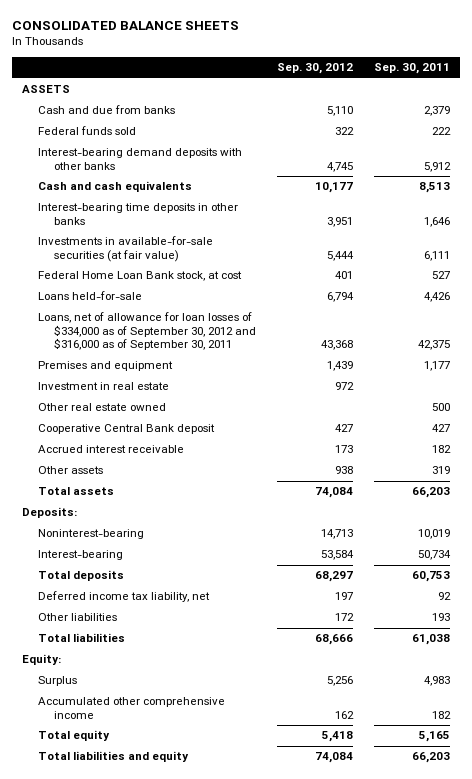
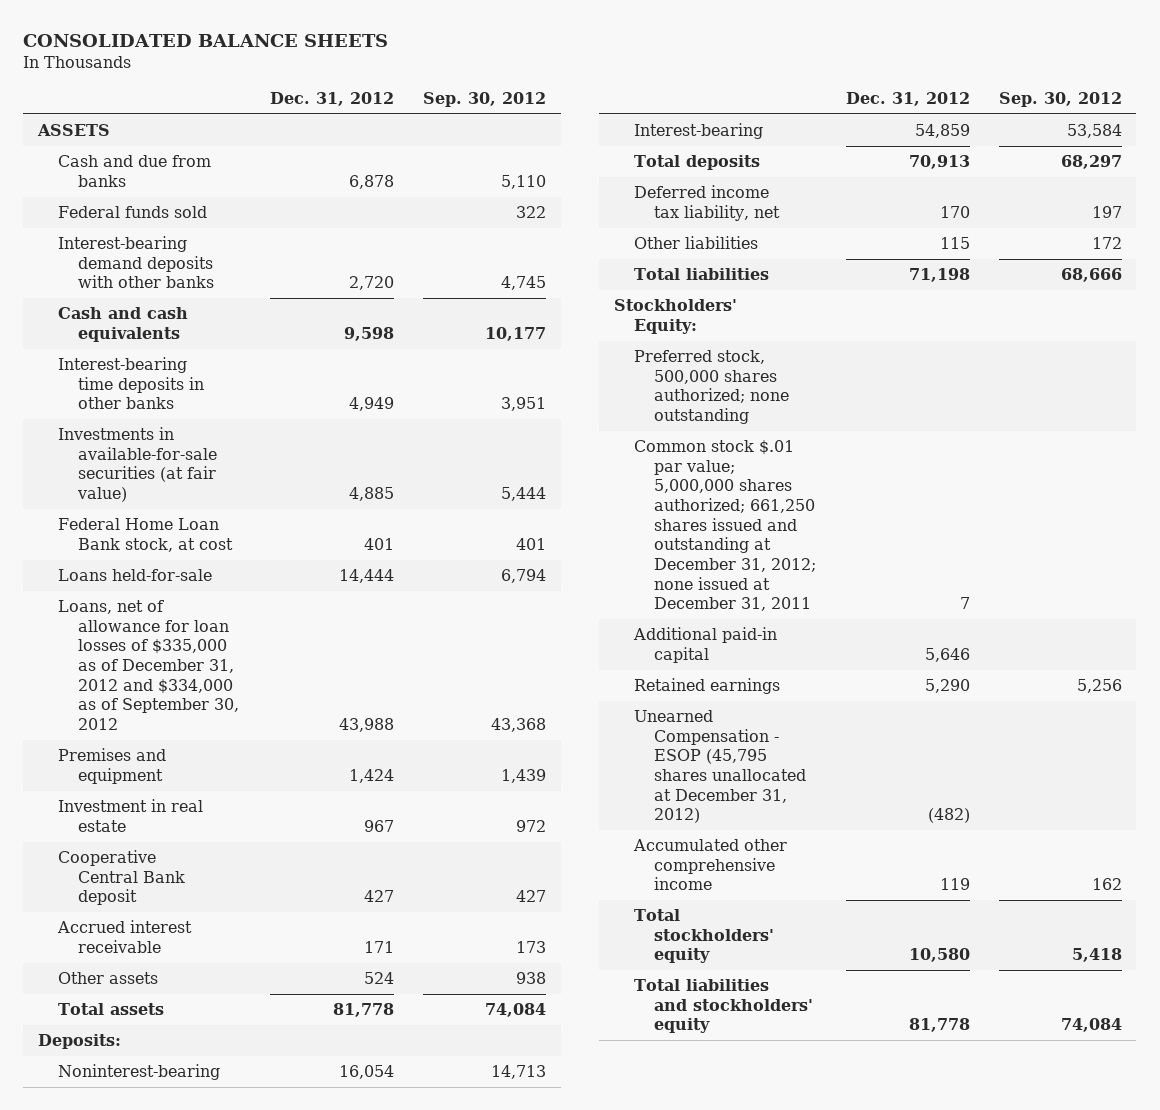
[373,63,450,75] Sep. 30, 2011 -> none
none -> [269,92,394,107] Dec. 31, 2012
[37,312,256,351] Loans, net of allowance for loan losses of $334,000 as of September 30, 2012 and $316,000 as of September 30, 2011 -> [58,600,240,730] Loans, net of allowance for loan losses of $335,000 as of December 31, 2012 and $334,000 as of September 30, 2012
[37,403,166,412] Other real estate owned -> none
[22,654,62,666] Equity: -> [613,299,737,334] Stockholders' Equity:
none -> [633,350,790,424] Preferred stock, 500,000 shares authorized; none outstanding
none -> [633,440,817,612] Common stock $.01 par value; 5,000,000 shares authorized; 661,250 shares issued and outstanding at December 31, 2012; none issued at December 31, 2011
none -> [632,627,777,663] Additional paid-in capital
[37,676,77,687] Surplus -> [633,678,780,695] Retained earnings
none -> [633,710,807,824] Unearned Compensation - ESOP (45,795 shares unallocated at December 31, 2012)
[37,730,110,742] Total equity -> [633,909,775,964] Total stockholders' equity
[37,751,189,763] Total liabilities and equity -> [633,979,814,1034] Total liabilities and stockholders' equity

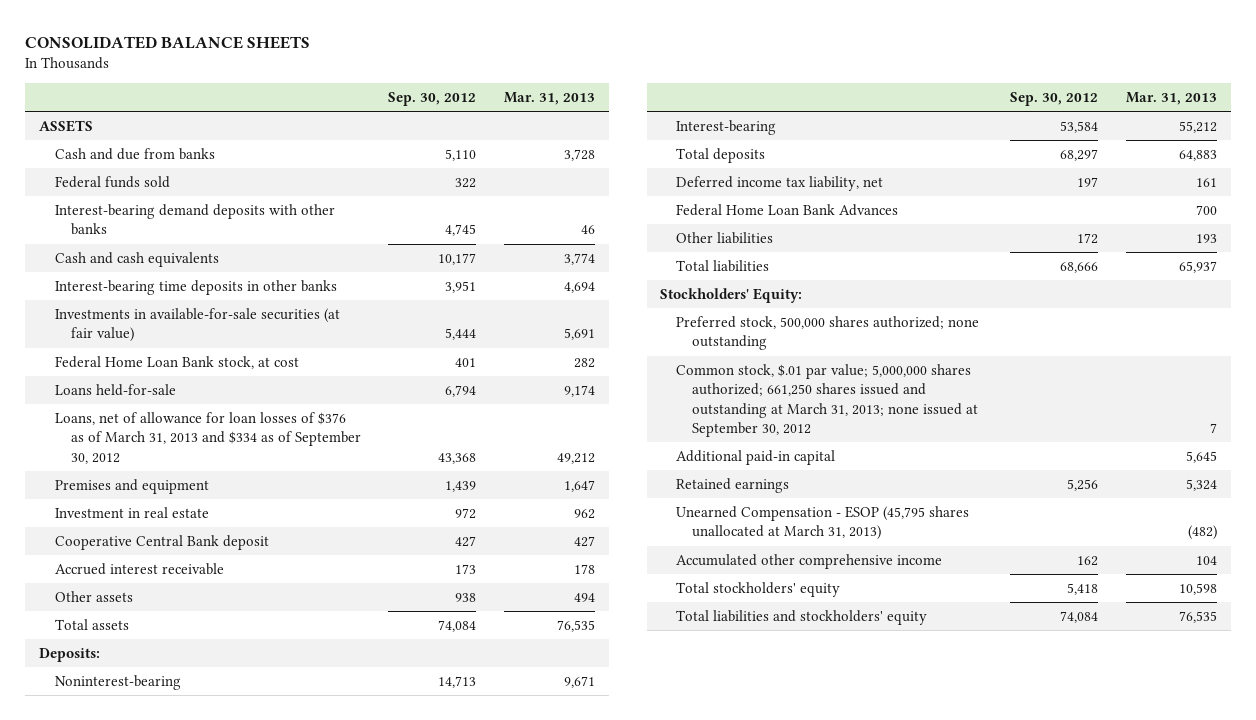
[269,92,394,107] Dec. 31, 2012 -> none
none -> [504,92,596,106] Mar. 31, 2013
[58,600,240,730] Loans, net of allowance for loan losses of $335,000 as of December 31, 2012 and $334,000 as of September 30, 2012 -> [54,412,361,464] Loans, net of allowance for loan losses of $376 as of March 31, 2013 and $334 as of September 30, 2012
none -> [676,204,899,217] Federal Home Loan Bank Advances
[633,440,817,612] Common stock $.01 par value; 5,000,000 shares authorized; 661,250 shares issued and outstanding at December 31, 2012; none issued at December 31, 2011 -> [676,364,979,438] Common stock, $.01 par value; 5,000,000 shares authorized; 661,250 shares issued and outstanding at March 31, 2013; none issued at September 30, 2012
[633,710,807,824] Unearned Compensation - ESOP (45,795 shares unallocated at December 31, 2012) -> [676,506,970,541] Unearned Compensation - ESOP (45,795 shares unallocated at March 31, 2013)

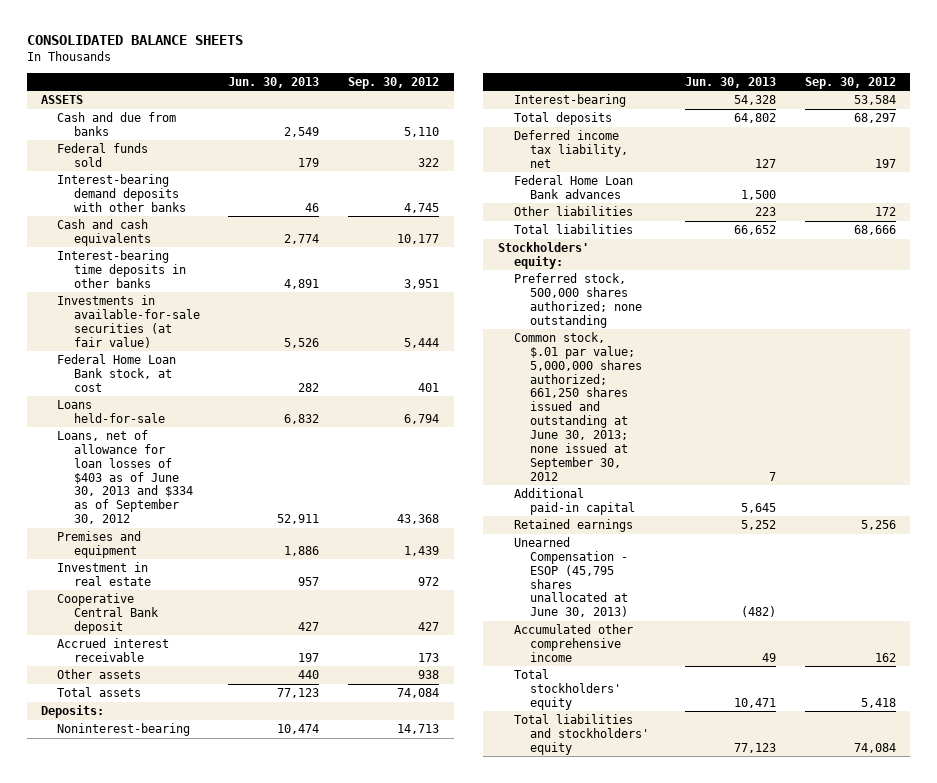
[504,92,596,106] Mar. 31, 2013 -> none
none -> [228,76,320,88] Jun. 30, 2013
[54,412,361,464] Loans, net of allowance for loan losses of $376 as of March 31, 2013 and $334 as of September 30, 2012 -> [57,430,193,525] Loans, net of allowance for loan losses of $403 as of June 30, 2013 and $334 as of September 30, 2012
[676,204,899,217] Federal Home Loan Bank Advances -> [513,175,633,199] Federal Home Loan Bank advances
[660,288,803,304] Stockholders' Equity: -> [497,242,589,269] Stockholders' equity:
[676,364,979,438] Common stock, $.01 par value; 5,000,000 shares authorized; 661,250 shares issued and outstanding at March 31, 2013; none issued at September 30, 2012 -> [513,332,643,481] Common stock, $.01 par value; 5,000,000 shares authorized; 661,250 shares issued and outstanding at June 30, 2013; none issued at September 30, 2012
[676,506,970,541] Unearned Compensation - ESOP (45,795 shares unallocated at March 31, 2013) -> [513,537,629,618] Unearned Compensation - ESOP (45,795 shares unallocated at June 30, 2013)

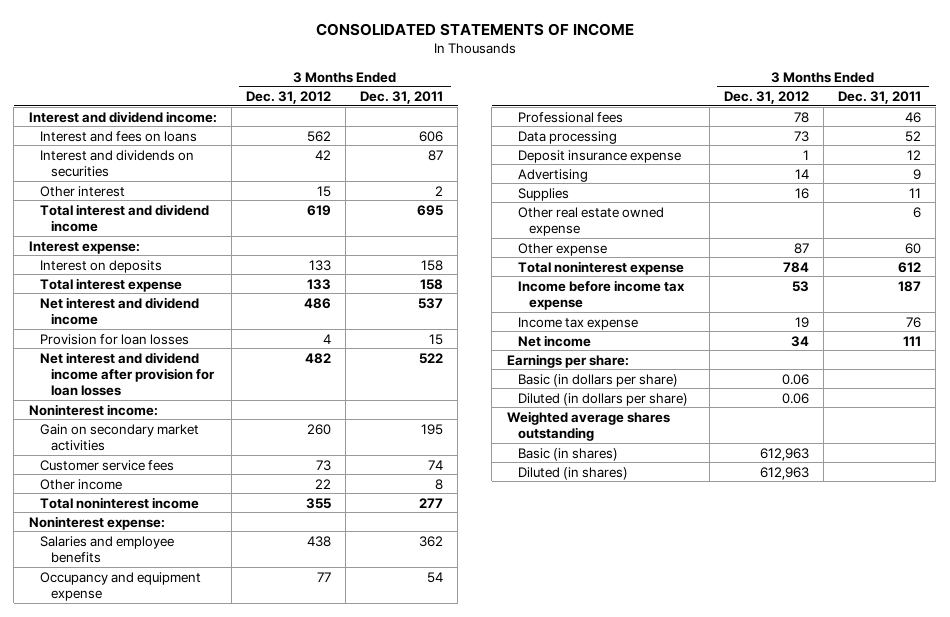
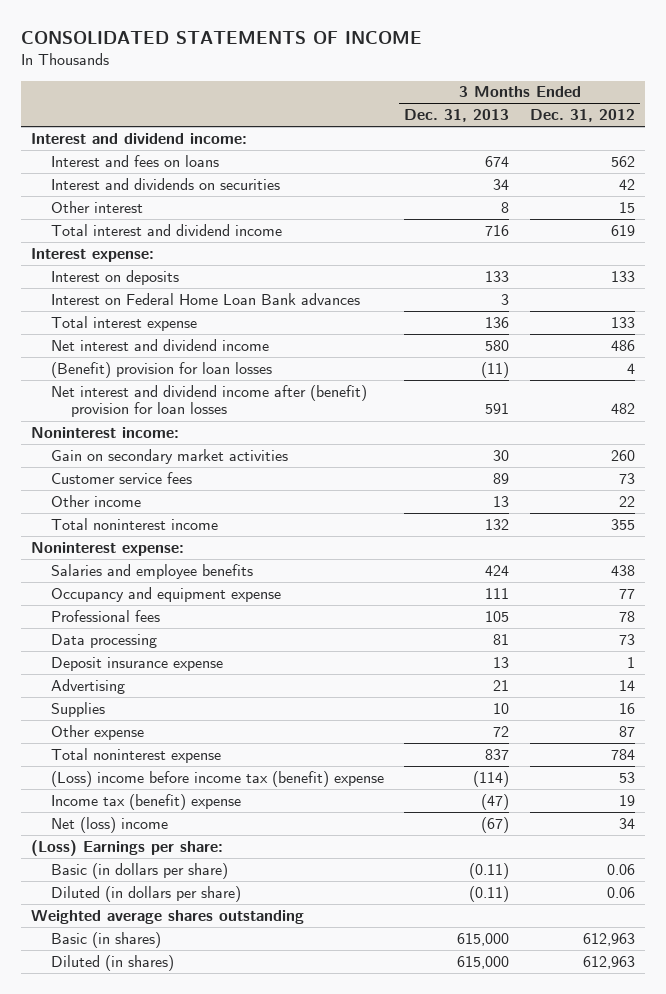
[360,91,444,105] Dec. 31, 2011 -> none
none -> [404,109,510,123] Dec. 31, 2013
none -> [50,292,360,305] Interest on Federal Home Loan Bank advances
[39,333,189,345] Provision for loan losses -> [50,361,272,378] (Benefit) provision for loan losses
[39,351,216,396] Net interest and dividend income after provision for loan losses -> [50,384,367,418] Net interest and dividend income after (benefit) provision for loan losses
[517,206,664,236] Other real estate owned expense -> none
[517,279,685,310] Income before income tax expense -> [50,770,384,787] (Loss) income before income tax (benefit) expense
[517,316,638,330] Income tax expense -> [50,793,241,810] Income tax (benefit) expense
[517,334,591,347] Net income -> [50,816,168,833] Net (loss) income
[506,353,629,368] Earnings per share: -> [30,839,223,856] (Loss) Earnings per share:

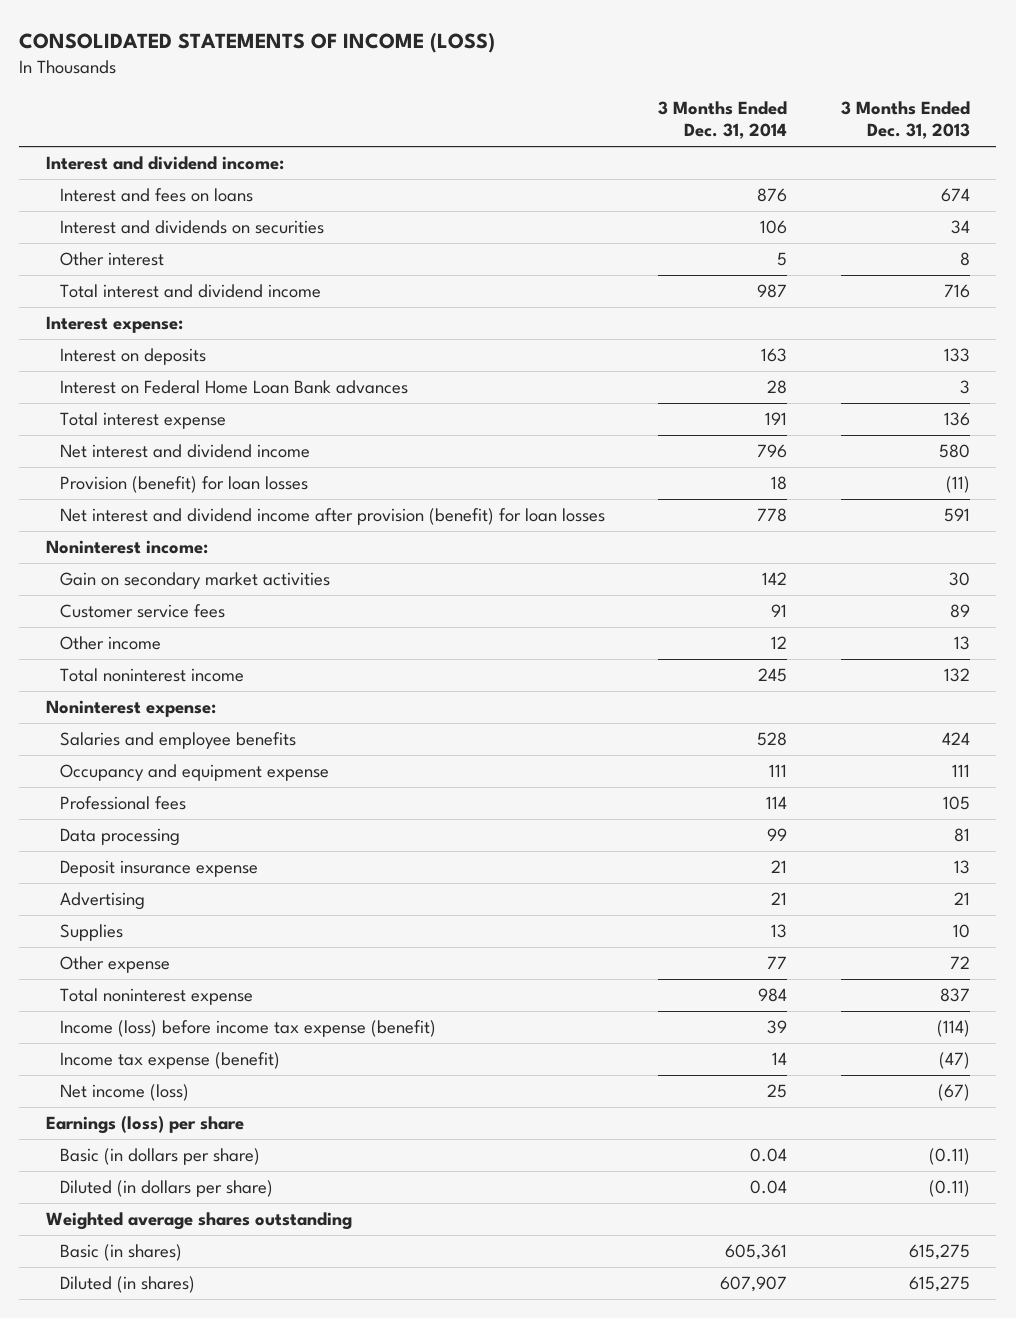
[20,31,422,45] CONSOLIDATED STATEMENTS OF INCOME -> [19,32,496,54] CONSOLIDATED STATEMENTS OF INCOME (LOSS)
[529,109,635,123] Dec. 31, 2012 -> none
none -> [658,100,788,140] 3 Months Ended Dec. 31, 2014
[50,361,272,378] (Benefit) provision for loan losses -> [60,476,309,494] Provision (benefit) for loan losses
[50,384,367,418] Net interest and dividend income after (benefit) provision for loan losses -> [60,508,606,526] Net interest and dividend income after provision (benefit) for loan losses
[50,770,384,787] (Loss) income before income tax (benefit) expense -> [60,1020,437,1038] Income (loss) before income tax expense (benefit)
[50,793,241,810] Income tax (benefit) expense -> [60,1052,281,1070] Income tax expense (benefit)
[50,816,168,833] Net (loss) income -> [60,1084,190,1102] Net income (loss)
[30,839,223,856] (Loss) Earnings per share: -> [45,1116,244,1135] Earnings (loss) per share
[457,932,510,946] 615,000 -> [908,1244,970,1261] 615,275
[457,955,510,969] 615,000 -> [908,1276,970,1293] 615,275

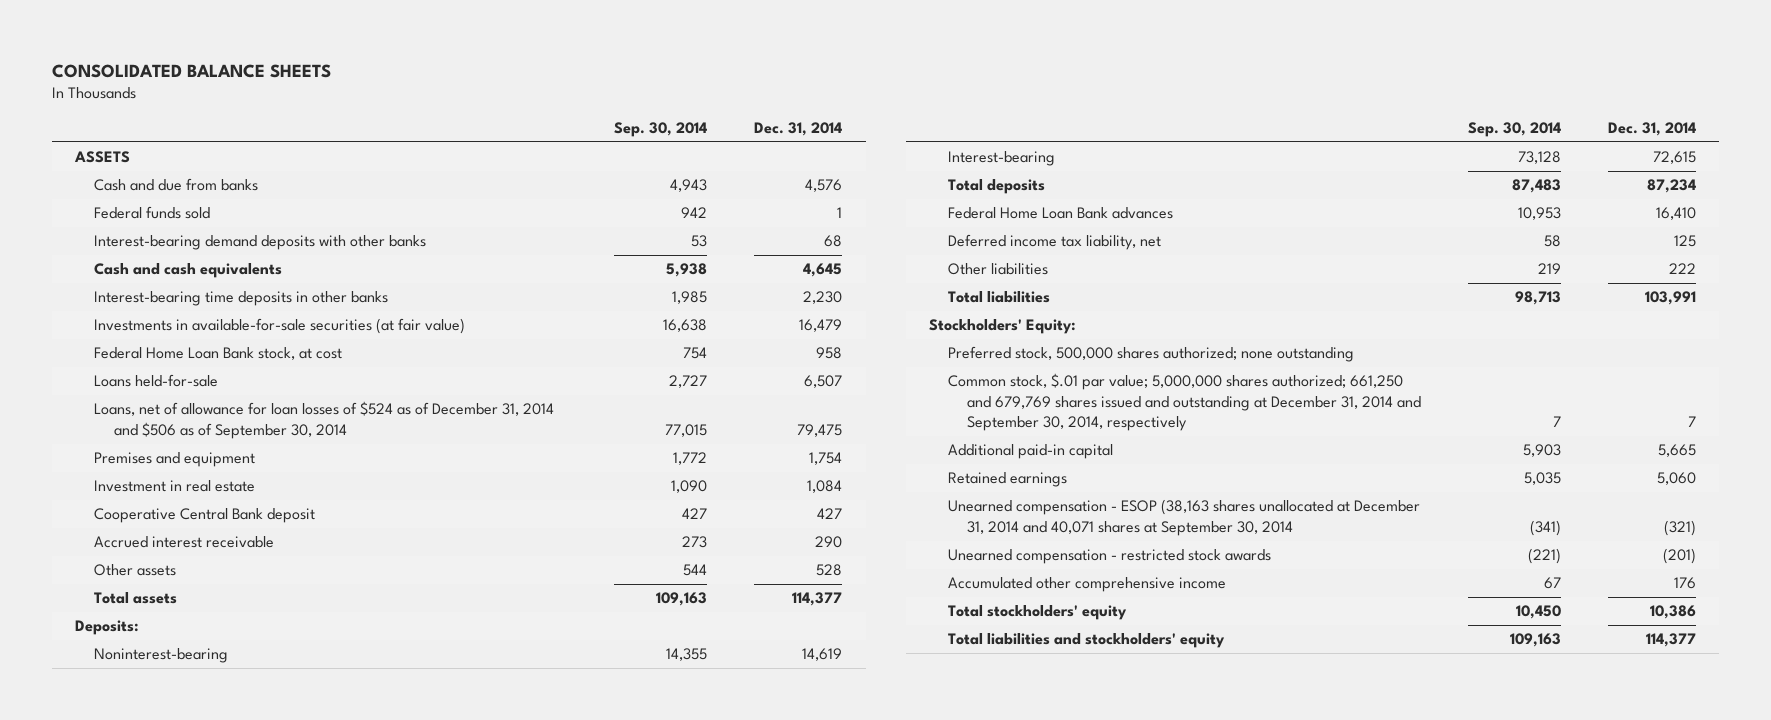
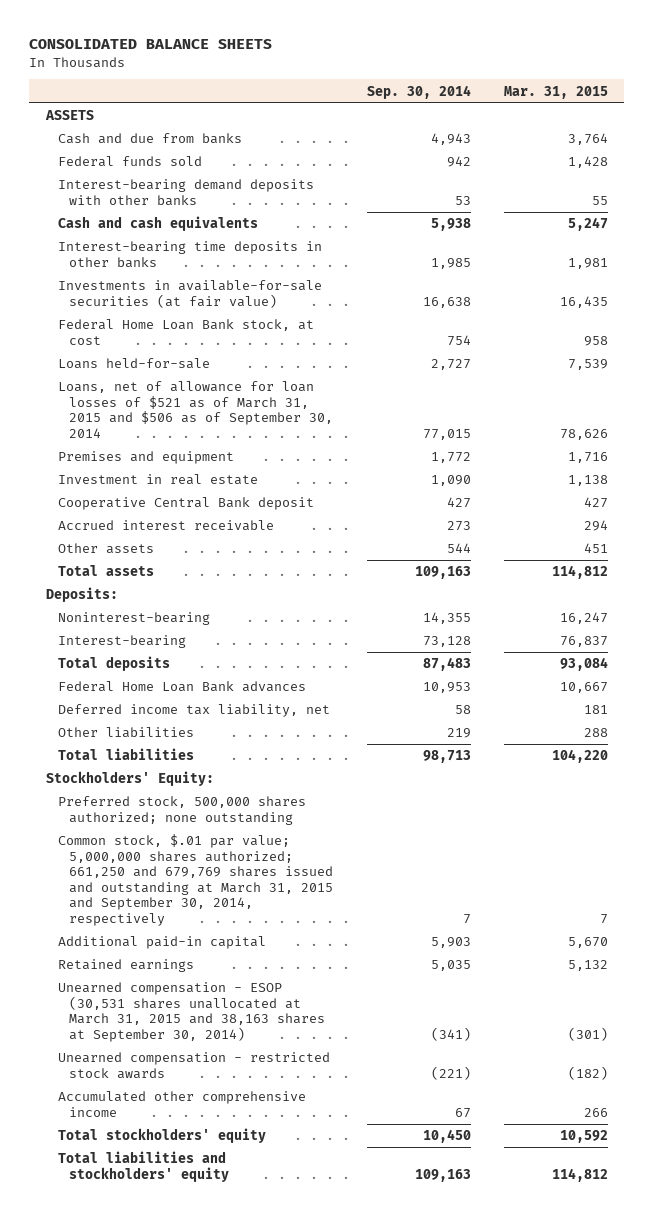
[754,122,843,137] Dec. 31, 2014 -> none
none -> [503,85,608,99] Mar. 31, 2015
[94,401,555,439] Loans, net of allowance for loan losses of $524 as of December 31, 2014 and $506 as of September 30, 2014 -> [57,381,334,438] Loans, net of allowance for loan losses of $521 as of March 31, 2015 and $506 as of September 30, 2014
[948,373,1422,432] Common stock, $.01 par value; 5,000,000 shares authorized; 661,250 and 679,769 shares issued and outstanding at December 31, 2014 and September 30, 2014, respectively -> [57,834,334,926] Common stock, $.01 par value; 5,000,000 shares authorized; 661,250 and 679,769 shares issued and outstanding at March 31, 2015 and September 30, 2014, respectively
[948,499,1421,536] Unearned compensation - ESOP (38,163 shares unallocated at December 31, 2014 and 40,071 shares at September 30, 2014 -> [57,982,326,1042] Unearned compensation - ESOP (30,531 shares unallocated at March 31, 2015 and 38,163 shares at September 30, 2014)

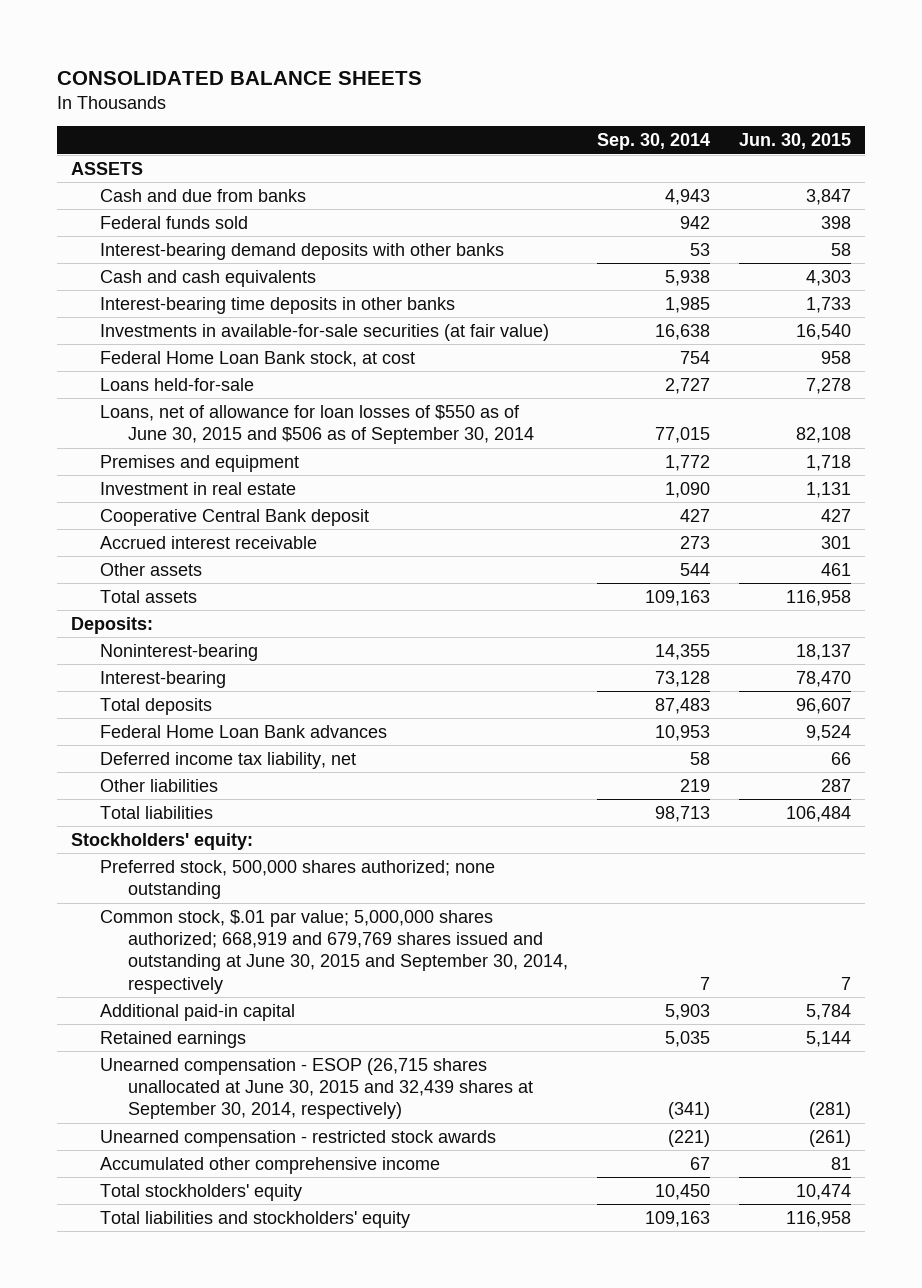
[503,85,608,99] Mar. 31, 2015 -> none
none -> [738,133,851,150] Jun. 30, 2015
[57,381,334,438] Loans, net of allowance for loan losses of $521 as of March 31, 2015 and $506 as of September 30, 2014 -> [99,404,535,445] Loans, net of allowance for loan losses of $550 as of June 30, 2015 and $506 as of September 30, 2014
[46,771,215,787] Stockholders' Equity: -> [71,832,254,850] Stockholders' equity:
[57,834,334,926] Common stock, $.01 par value; 5,000,000 shares authorized; 661,250 and 679,769 shares issued and outstanding at March 31, 2015 and September 30, 2014, respectively -> [99,909,569,994] Common stock, $.01 par value; 5,000,000 shares authorized; 668,919 and 679,769 shares issued and outstanding at June 30, 2015 and September 30, 2014, respectively
[57,982,326,1042] Unearned compensation - ESOP (30,531 shares unallocated at March 31, 2015 and 38,163 shares at September 30, 2014) -> [99,1057,534,1120] Unearned compensation - ESOP (26,715 shares unallocated at June 30, 2015 and 32,439 shares at September 30, 2014, respectively)

